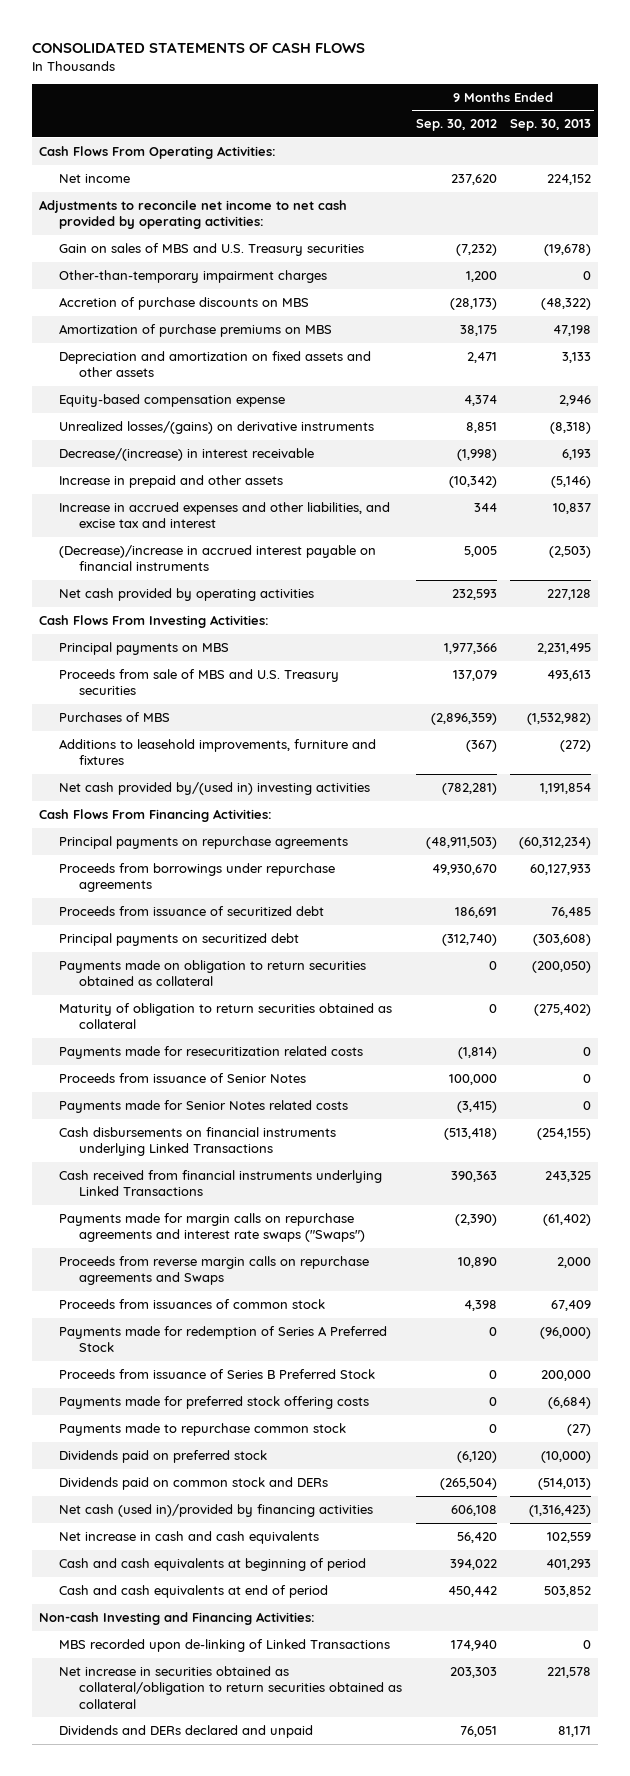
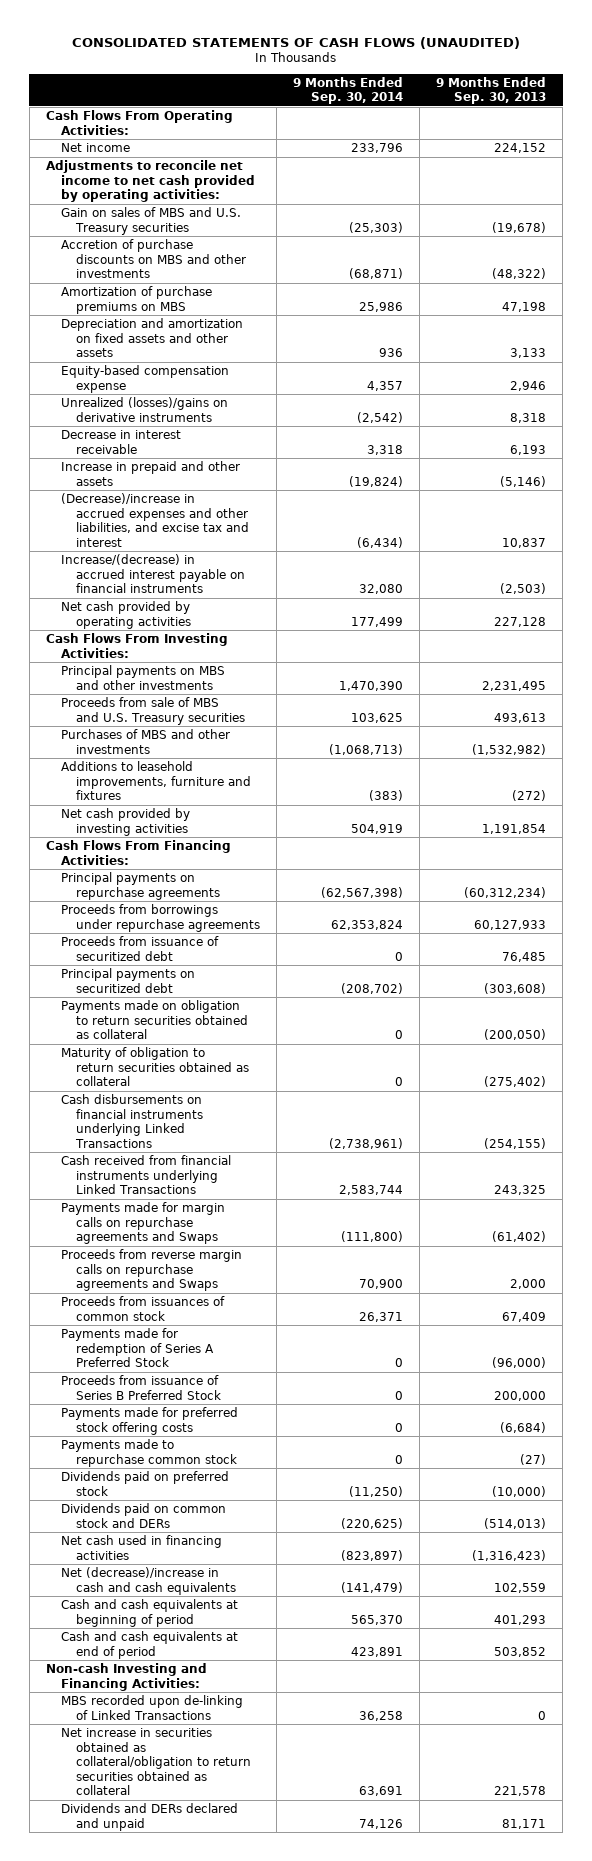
[32,41,366,53] CONSOLIDATED STATEMENTS OF CASH FLOWS -> [72,37,521,50] CONSOLIDATED STATEMENTS OF CASH FLOWS (UNAUDITED)
[415,119,497,132] Sep. 30, 2012 -> none
none -> [293,76,404,105] 9 Months Ended Sep. 30, 2014
[58,269,327,283] Other-than-temporary impairment charges -> none
[58,296,309,310] Accretion of purchase discounts on MBS -> [60,238,246,279] Accretion of purchase discounts on MBS and other investments
[58,420,374,434] Unrealized losses/(gains) on derivative instruments -> [60,396,228,422] Unrealized (losses)/gains on derivative instruments
[550,421,592,434] (8,318) -> [510,412,547,423] 8,318
[58,447,314,461] Decrease/(increase) in interest receivable -> [60,429,181,454] Decrease in interest receivable
[58,501,390,529] Increase in accrued expenses and other liabilities, and excise tax and interest -> [60,492,249,547] (Decrease)/increase in accrued expenses and other liabilities, and excise tax and interest
[58,544,376,572] (Decrease)/increase in accrued interest payable on financial instruments -> [60,553,245,594] Increase/(decrease) in accrued interest payable on financial instruments
[58,641,229,655] Principal payments on MBS -> [60,664,225,690] Principal payments on MBS and other investments
[58,711,170,722] Purchases of MBS -> [60,728,230,754] Purchases of MBS and other investments
[58,781,370,795] Net cash provided by/(used in) investing activities -> [60,807,190,836] Net cash provided by investing activities
[58,1045,363,1059] Payments made for resecuritization related costs -> none
[58,1072,306,1083] Proceeds from issuance of Senior Notes -> none
[58,1099,348,1113] Payments made for Senior Notes related costs -> none
[58,1212,366,1243] Payments made for margin calls on repurchase agreements and interest rate swaps ("Swaps") -> [60,1201,225,1245] Payments made for margin calls on repurchase agreements and Swaps
[58,1503,373,1517] Net cash (used in)/provided by financing activities -> [60,1534,222,1560] Net cash used in financing activities
[58,1530,319,1544] Net increase in cash and cash equivalents -> [60,1566,236,1595] Net (decrease)/increase in cash and cash equivalents

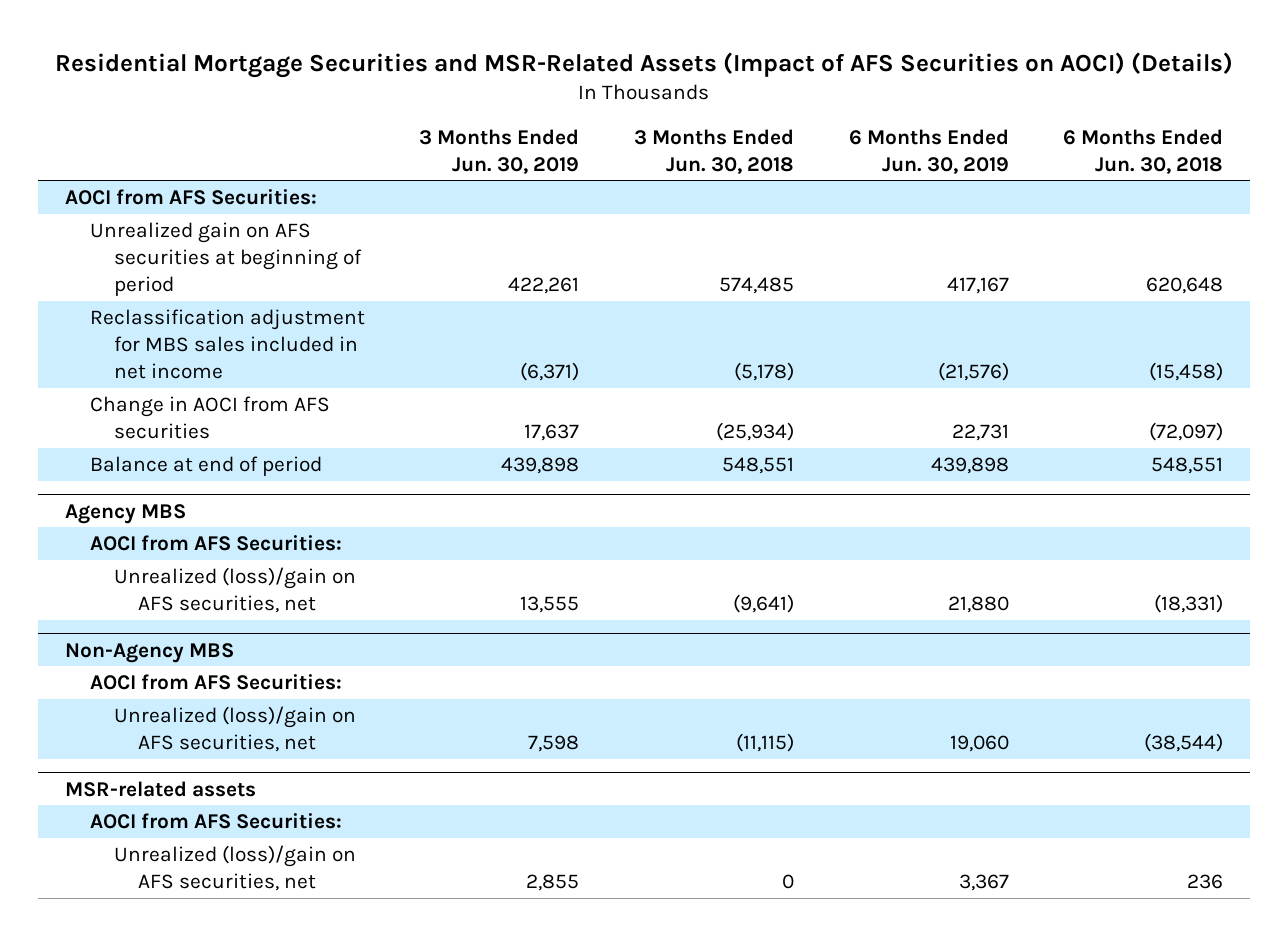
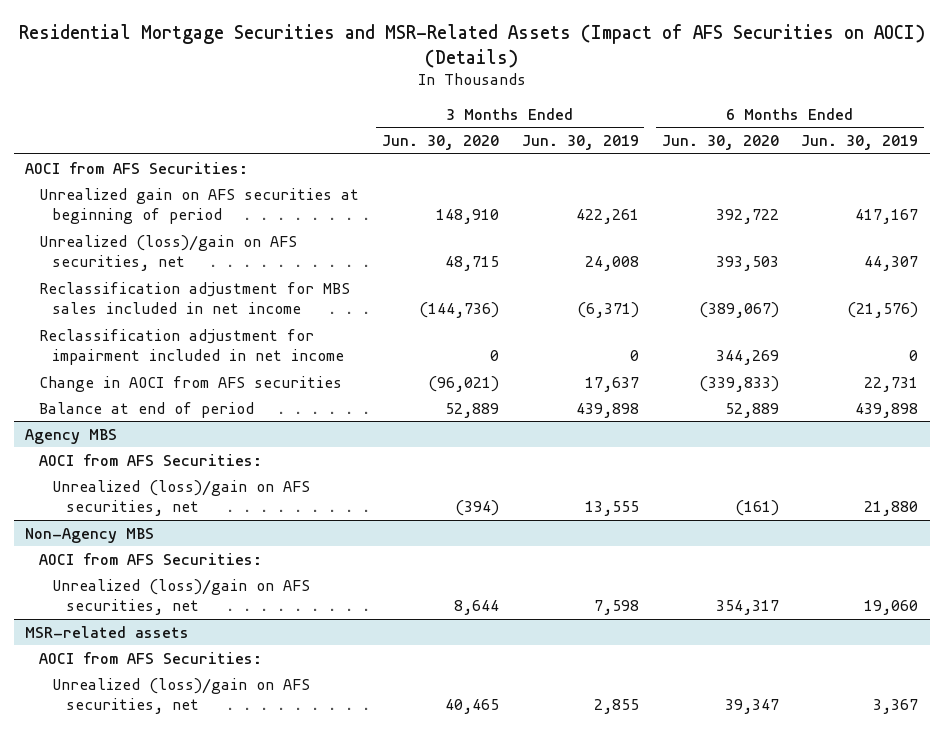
[633,128,794,174] 3 Months Ended Jun. 30, 2018 -> none
[1063,128,1224,174] 6 Months Ended Jun. 30, 2018 -> none
none -> [381,135,499,151] Jun. 30, 2020
none -> [661,135,779,151] Jun. 30, 2020
none -> [38,234,297,272] Unrealized (loss)/gain on AFS securities, net
none -> [38,328,345,366] Reclassification adjustment for impairment included in net income

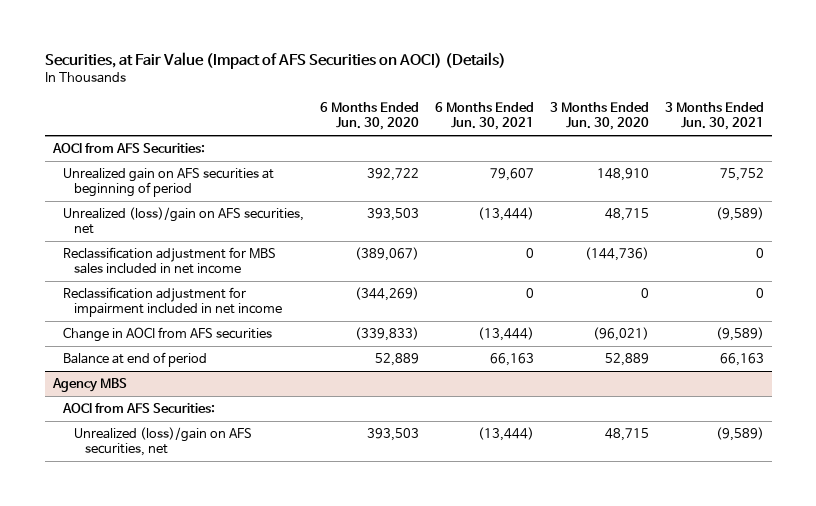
[18,23,925,68] Residential Mortgage Securities and MSR-Related Assets (Impact of AFS Securities on AOCI) (Details) -> [44,51,506,69] Securities, at Fair Value (Impact of AFS Securities on AOCI) (Details)
[521,135,639,151] Jun. 30, 2019 -> none
[801,135,919,151] Jun. 30, 2019 -> none
none -> [435,102,535,131] 6 Months Ended Jun. 30, 2021
none -> [664,102,764,131] 3 Months Ended Jun. 30, 2021
[715,350,779,366] 344,269 -> [355,287,420,302] (344,269)
[25,527,155,543] Non-Agency MBS -> none
[38,552,262,565] AOCI from AFS Securities: -> none
[52,578,311,616] Unrealized (loss)/gain on AFS securities, net -> none
[25,625,190,638] MSR-related assets -> none
[38,651,262,664] AOCI from AFS Securities: -> none
[52,677,311,715] Unrealized (loss)/gain on AFS securities, net -> none
[454,500,499,517] (394) -> [604,428,649,442] 48,715
[734,500,779,517] (161) -> [367,428,420,442] 393,503

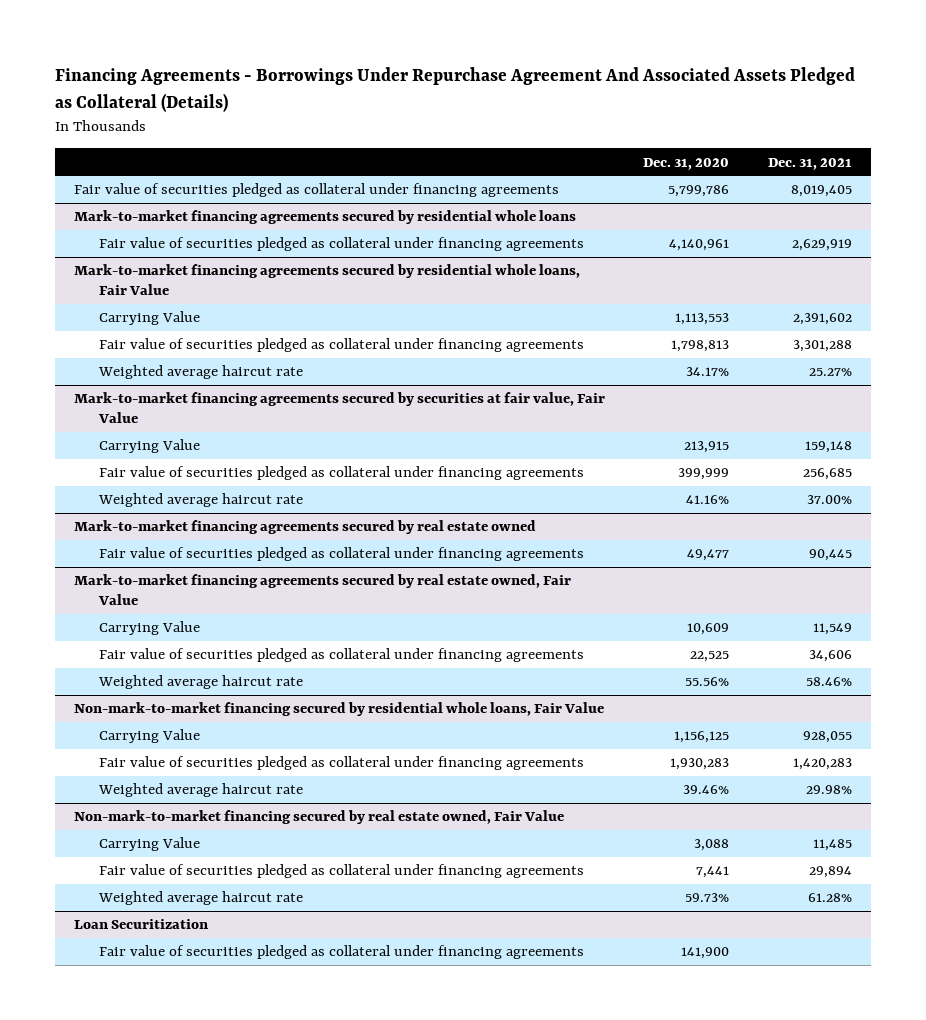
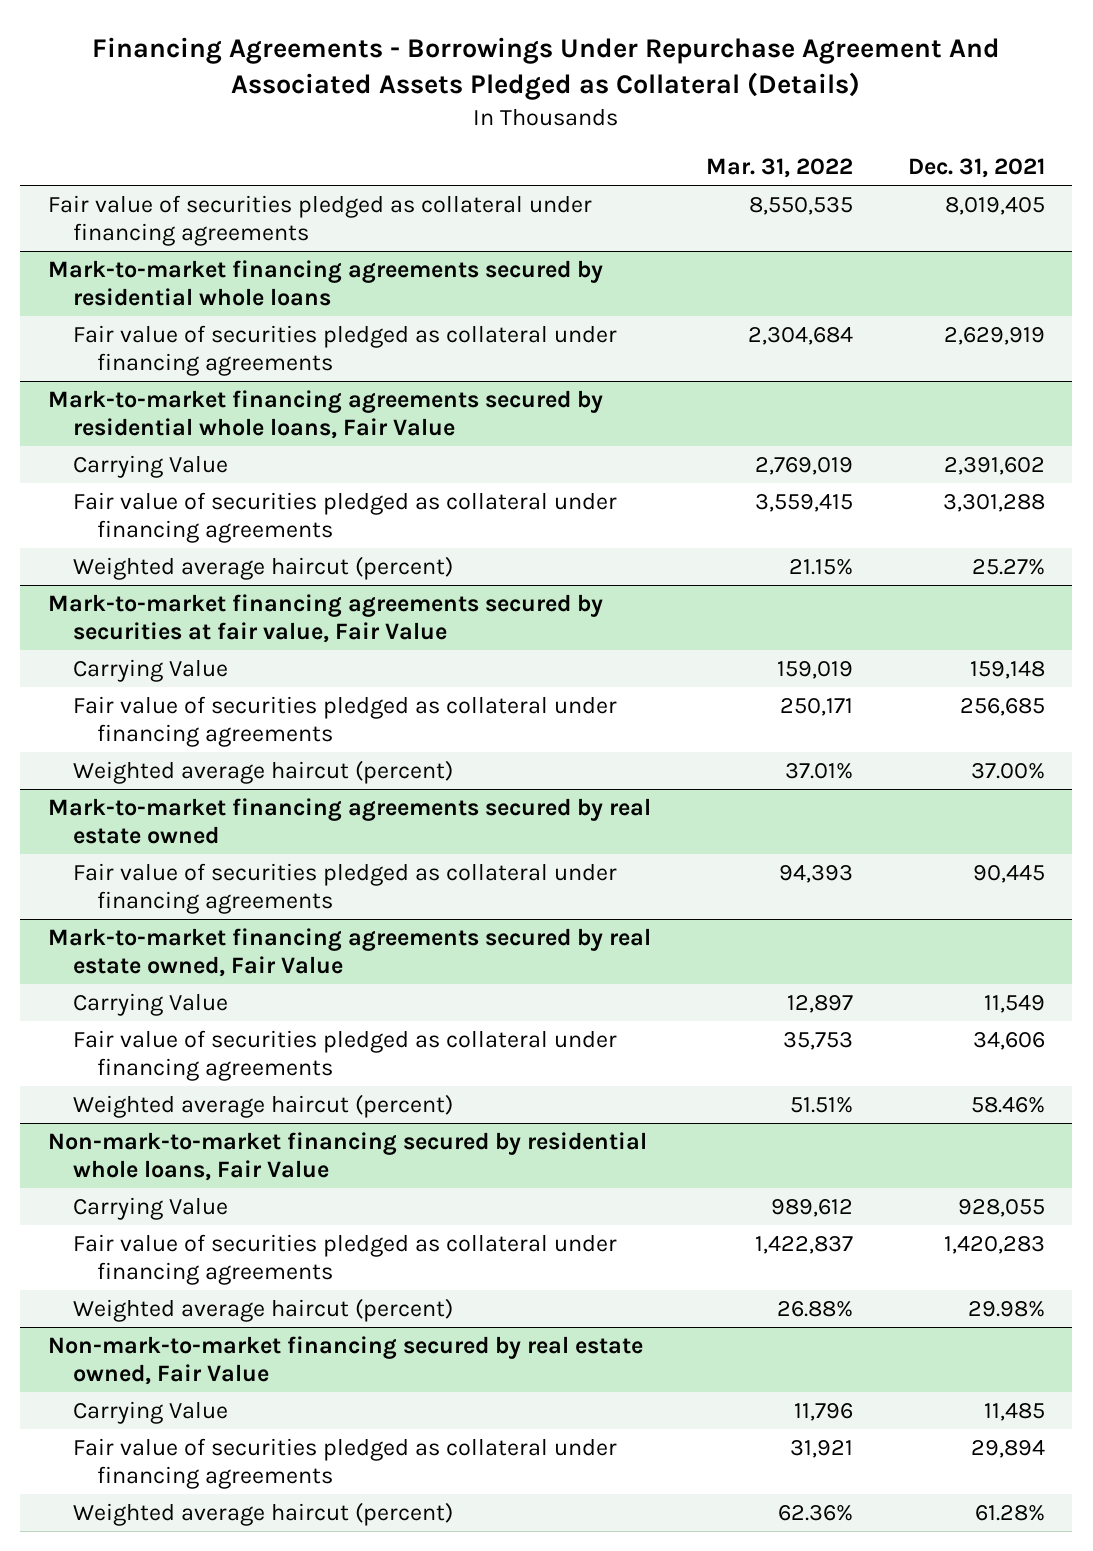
[643,157,730,170] Dec. 31, 2020 -> none
none -> [705,158,853,179] Mar. 31, 2022
[98,365,304,380] Weighted average haircut rate -> [72,555,453,580] Weighted average haircut (percent)
[98,493,304,508] Weighted average haircut rate -> [72,759,453,784] Weighted average haircut (percent)
[98,675,304,690] Weighted average haircut rate -> [72,1093,453,1118] Weighted average haircut (percent)
[98,783,304,798] Weighted average haircut rate -> [72,1297,453,1322] Weighted average haircut (percent)
[73,919,208,930] Loan Securitization -> none
[99,945,585,960] Fair value of securities pledged as collateral under financing agreements -> none
[98,891,304,906] Weighted average haircut rate -> [72,1501,453,1526] Weighted average haircut (percent)

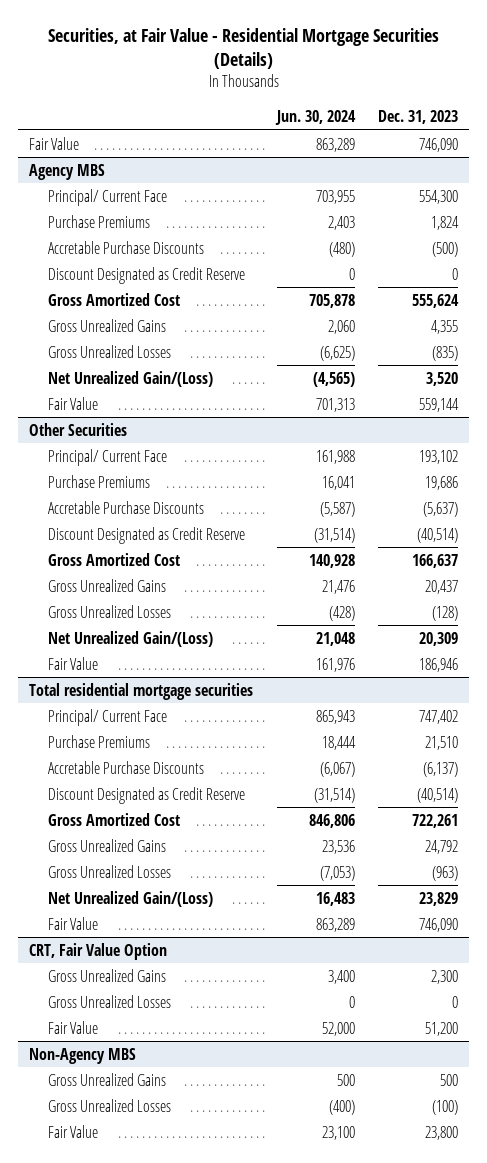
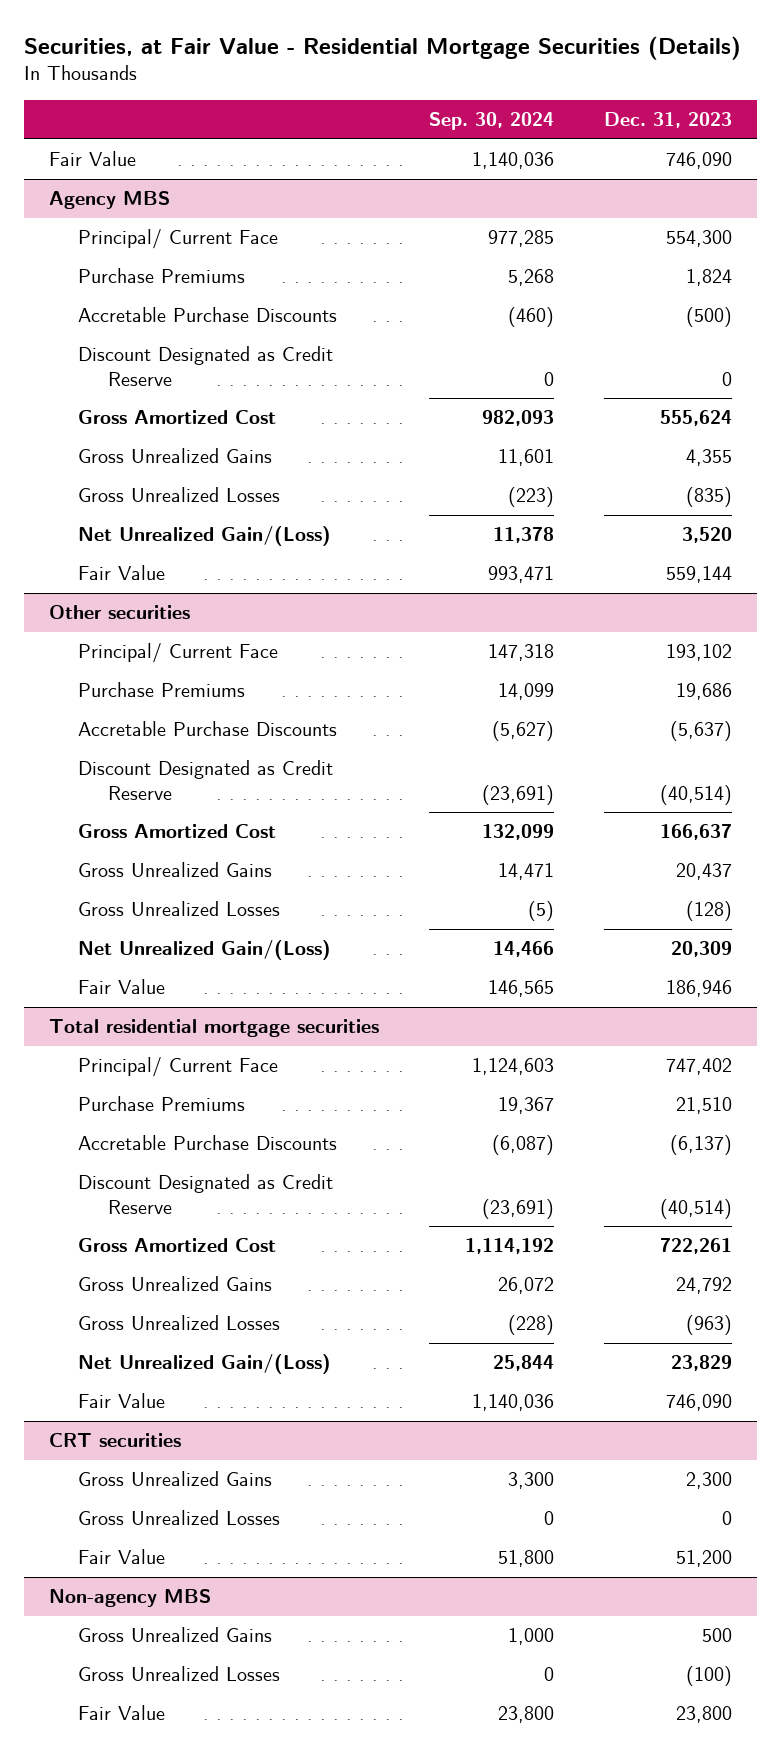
[274,109,356,125] Jun. 30, 2024 -> none
none -> [428,112,554,131] Sep. 30, 2024
[29,422,128,436] Other Securities -> [48,605,190,620] Other securities
[29,942,168,960] CRT, Fair Value Option -> none
none -> [48,1433,181,1448] CRT securities
[29,1047,137,1064] Non-Agency MBS -> [48,1589,211,1608] Non-agency MBS

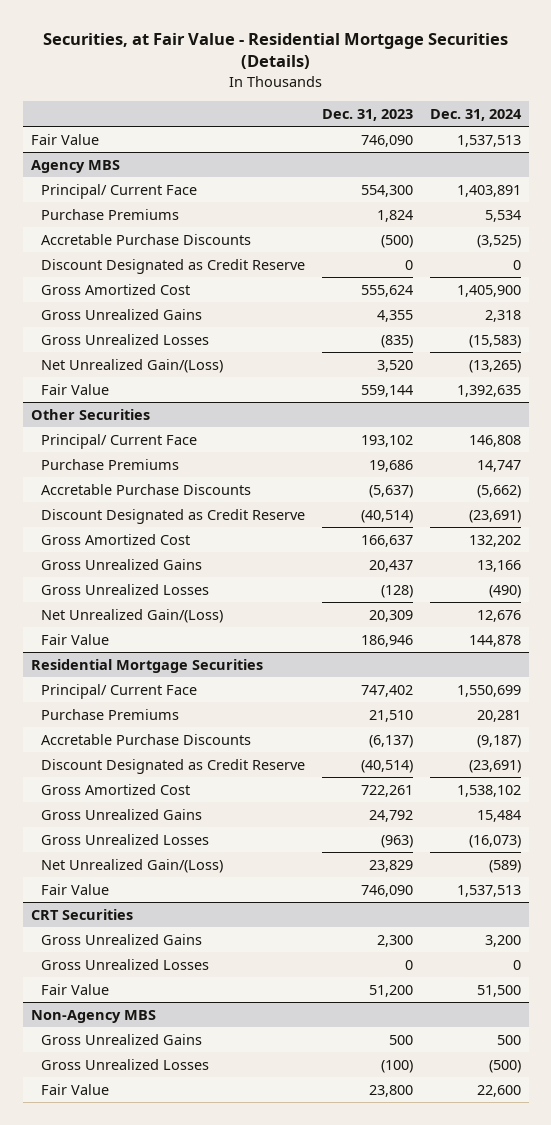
[428,112,554,131] Sep. 30, 2024 -> none
none -> [429,109,522,122] Dec. 31, 2024
[48,605,190,620] Other securities -> [30,408,150,420] Other Securities
[48,1019,379,1038] Total residential mortgage securities -> [30,658,263,673] Residential Mortgage Securities
[48,1433,181,1448] CRT securities -> [30,908,133,920] CRT Securities
[48,1589,211,1608] Non-agency MBS -> [30,1009,156,1023] Non-Agency MBS

